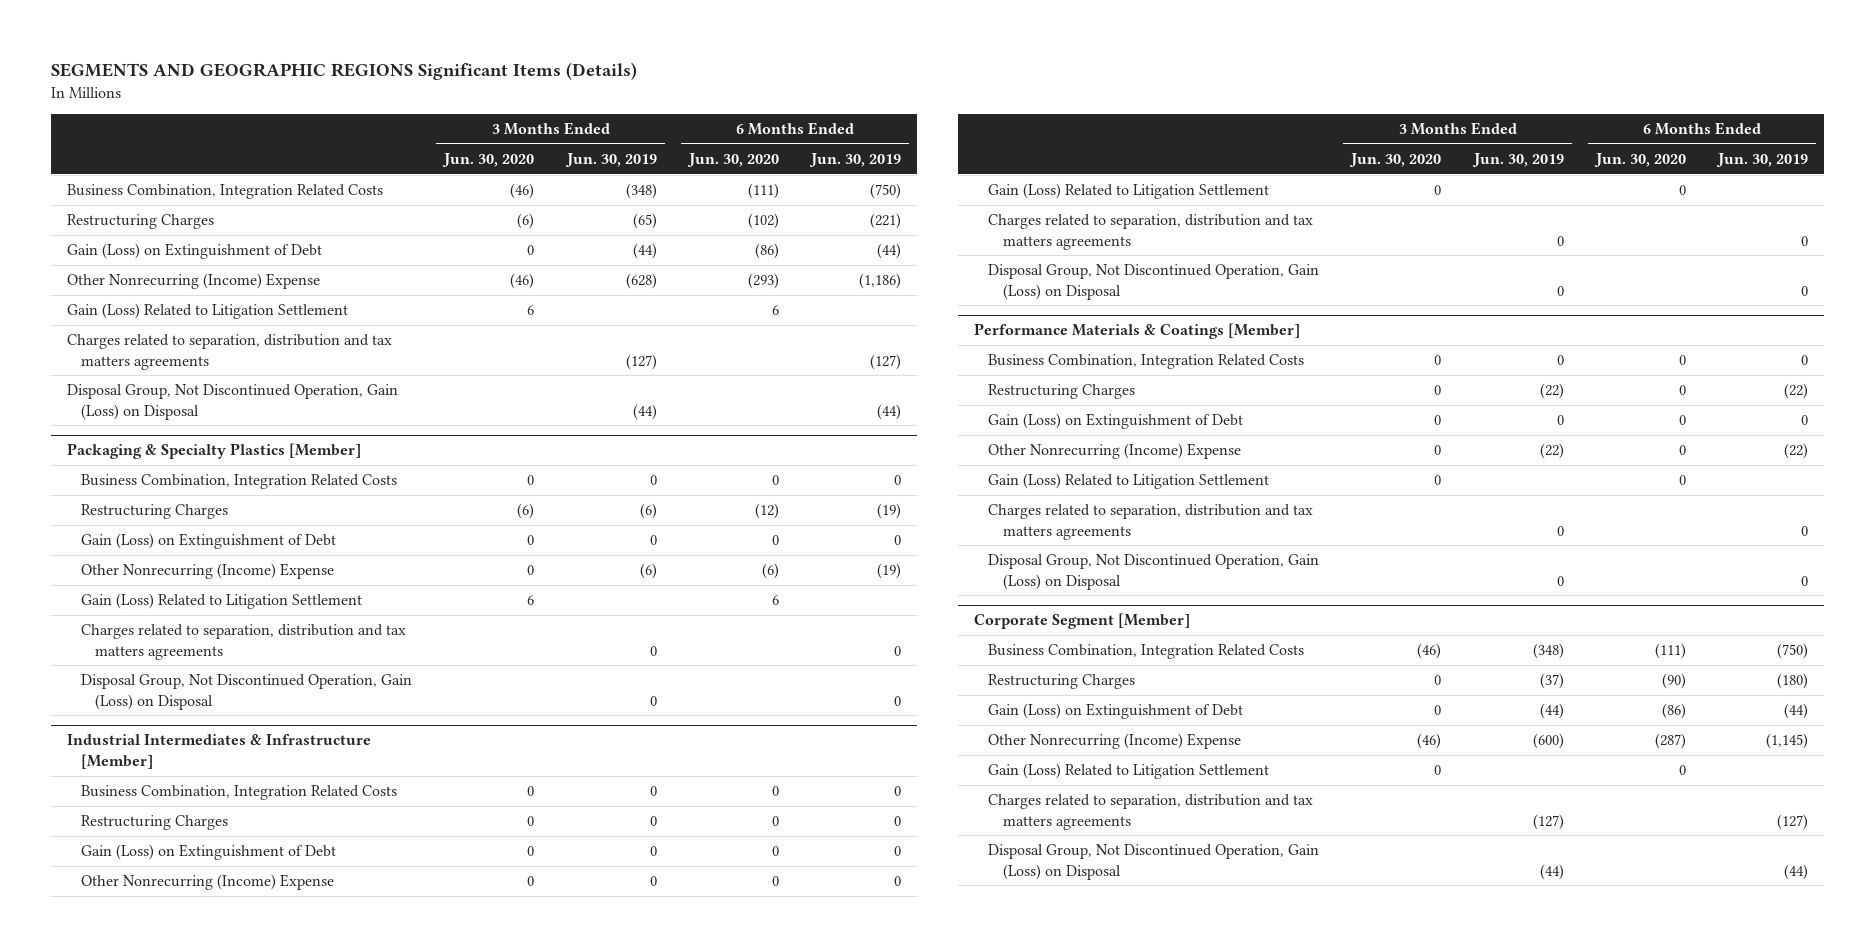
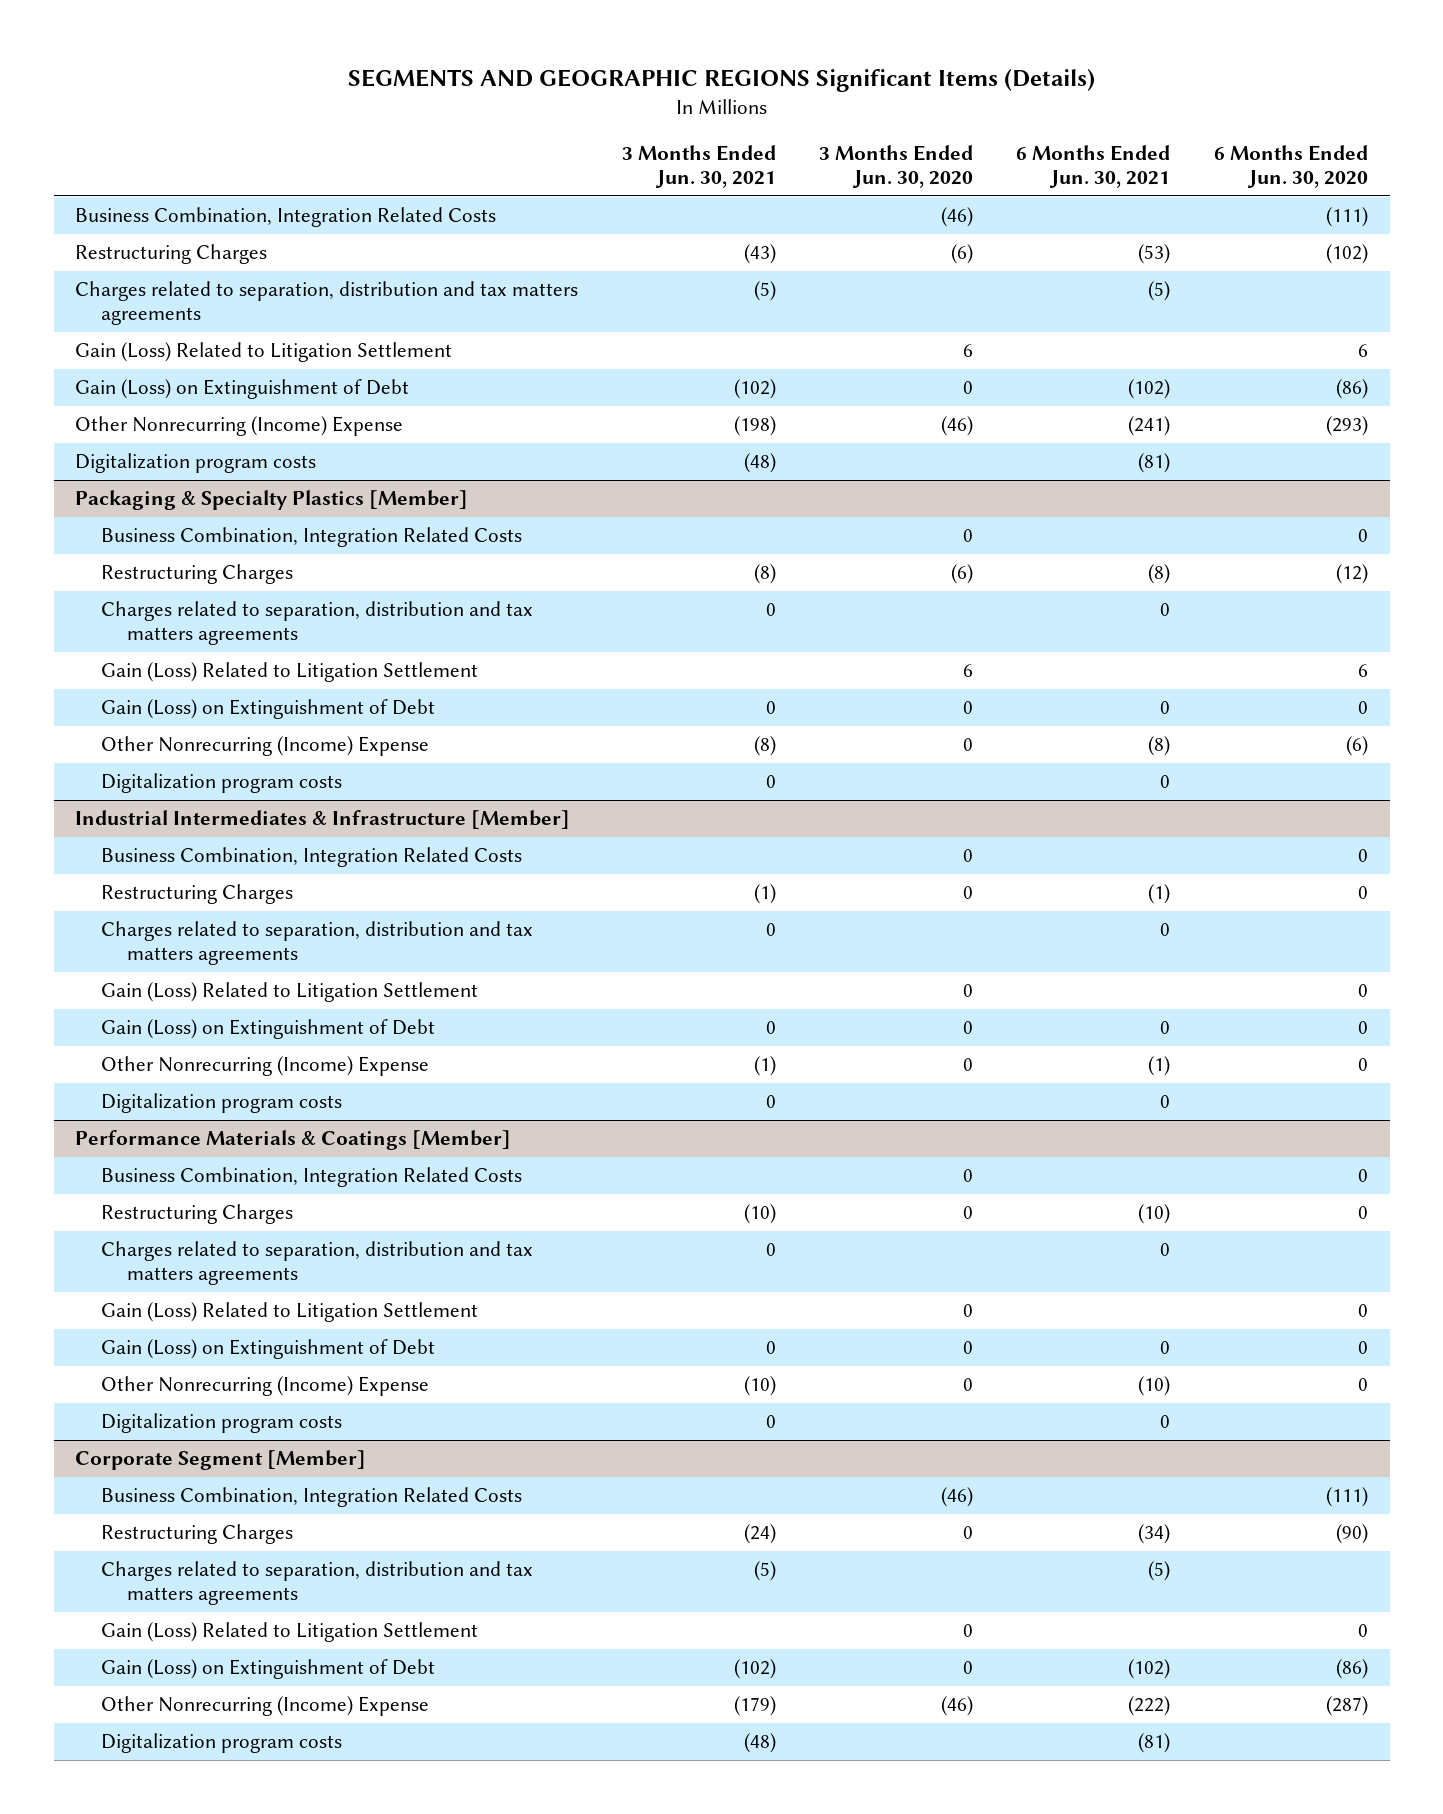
[564,152,657,167] Jun. 30, 2019 -> none
[809,152,902,167] Jun. 30, 2019 -> none
none -> [621,145,776,189] 3 Months Ended Jun. 30, 2021
none -> [1016,145,1171,189] 6 Months Ended Jun. 30, 2021
[66,334,392,370] Charges related to separation, distribution and tax matters agreements -> [75,281,579,326] Charges related to separation, distribution and tax matters agreements
[66,303,348,320] Gain (Loss) Related to Litigation Settlement -> [75,342,453,363] Gain (Loss) Related to Litigation Settlement
[66,384,398,420] Disposal Group, Not Discontinued Operation, Gain (Loss) on Disposal -> none
none -> [75,453,317,474] Digitalization program costs
[81,624,407,660] Charges related to separation, distribution and tax matters agreements -> [101,601,534,646] Charges related to separation, distribution and tax matters agreements
[81,593,363,610] Gain (Loss) Related to Litigation Settlement -> [101,662,479,683] Gain (Loss) Related to Litigation Settlement
[81,674,413,710] Disposal Group, Not Discontinued Operation, Gain (Loss) on Disposal -> none
none -> [101,773,343,794] Digitalization program costs
[988,214,1314,250] Charges related to separation, distribution and tax matters agreements -> [101,921,534,966] Charges related to separation, distribution and tax matters agreements
[988,183,1270,200] Gain (Loss) Related to Litigation Settlement -> [101,982,479,1003] Gain (Loss) Related to Litigation Settlement
[988,264,1320,300] Disposal Group, Not Discontinued Operation, Gain (Loss) on Disposal -> none
none -> [101,1093,343,1114] Digitalization program costs
[988,504,1314,540] Charges related to separation, distribution and tax matters agreements -> [101,1241,534,1286] Charges related to separation, distribution and tax matters agreements
[988,473,1270,490] Gain (Loss) Related to Litigation Settlement -> [101,1302,479,1323] Gain (Loss) Related to Litigation Settlement
[988,554,1320,590] Disposal Group, Not Discontinued Operation, Gain (Loss) on Disposal -> none
none -> [101,1413,343,1434] Digitalization program costs
[988,794,1314,830] Charges related to separation, distribution and tax matters agreements -> [101,1561,534,1606] Charges related to separation, distribution and tax matters agreements
[988,763,1270,780] Gain (Loss) Related to Litigation Settlement -> [101,1622,479,1643] Gain (Loss) Related to Litigation Settlement
[988,844,1320,880] Disposal Group, Not Discontinued Operation, Gain (Loss) on Disposal -> none
none -> [101,1733,343,1754] Digitalization program costs

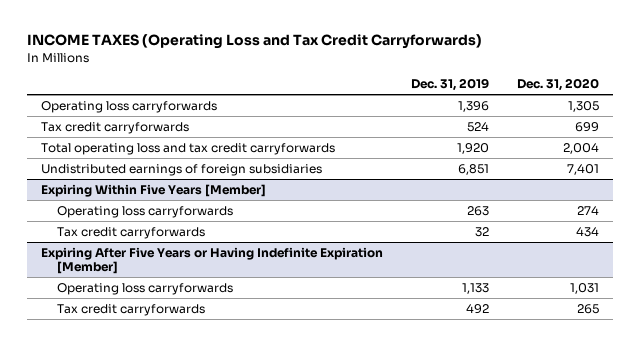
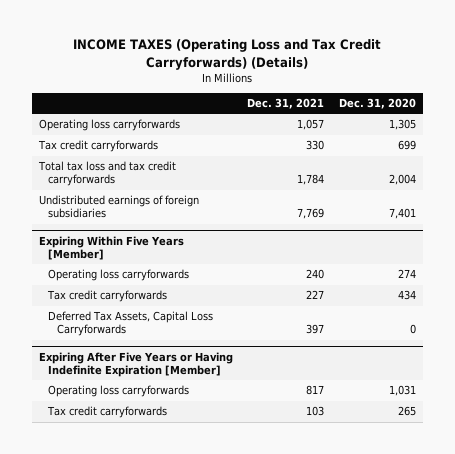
[26,34,482,50] INCOME TAXES (Operating Loss and Tax Credit Carryforwards) -> [73,39,382,70] INCOME TAXES (Operating Loss and Tax Credit Carryforwards) (Details)
[410,78,489,92] Dec. 31, 2019 -> none
none -> [247,98,325,110] Dec. 31, 2021
[40,142,335,155] Total operating loss and tax credit carryforwards -> [38,161,177,187] Total tax loss and tax credit carryforwards
none -> [48,311,214,337] Deferred Tax Assets, Capital Loss Carryforwards

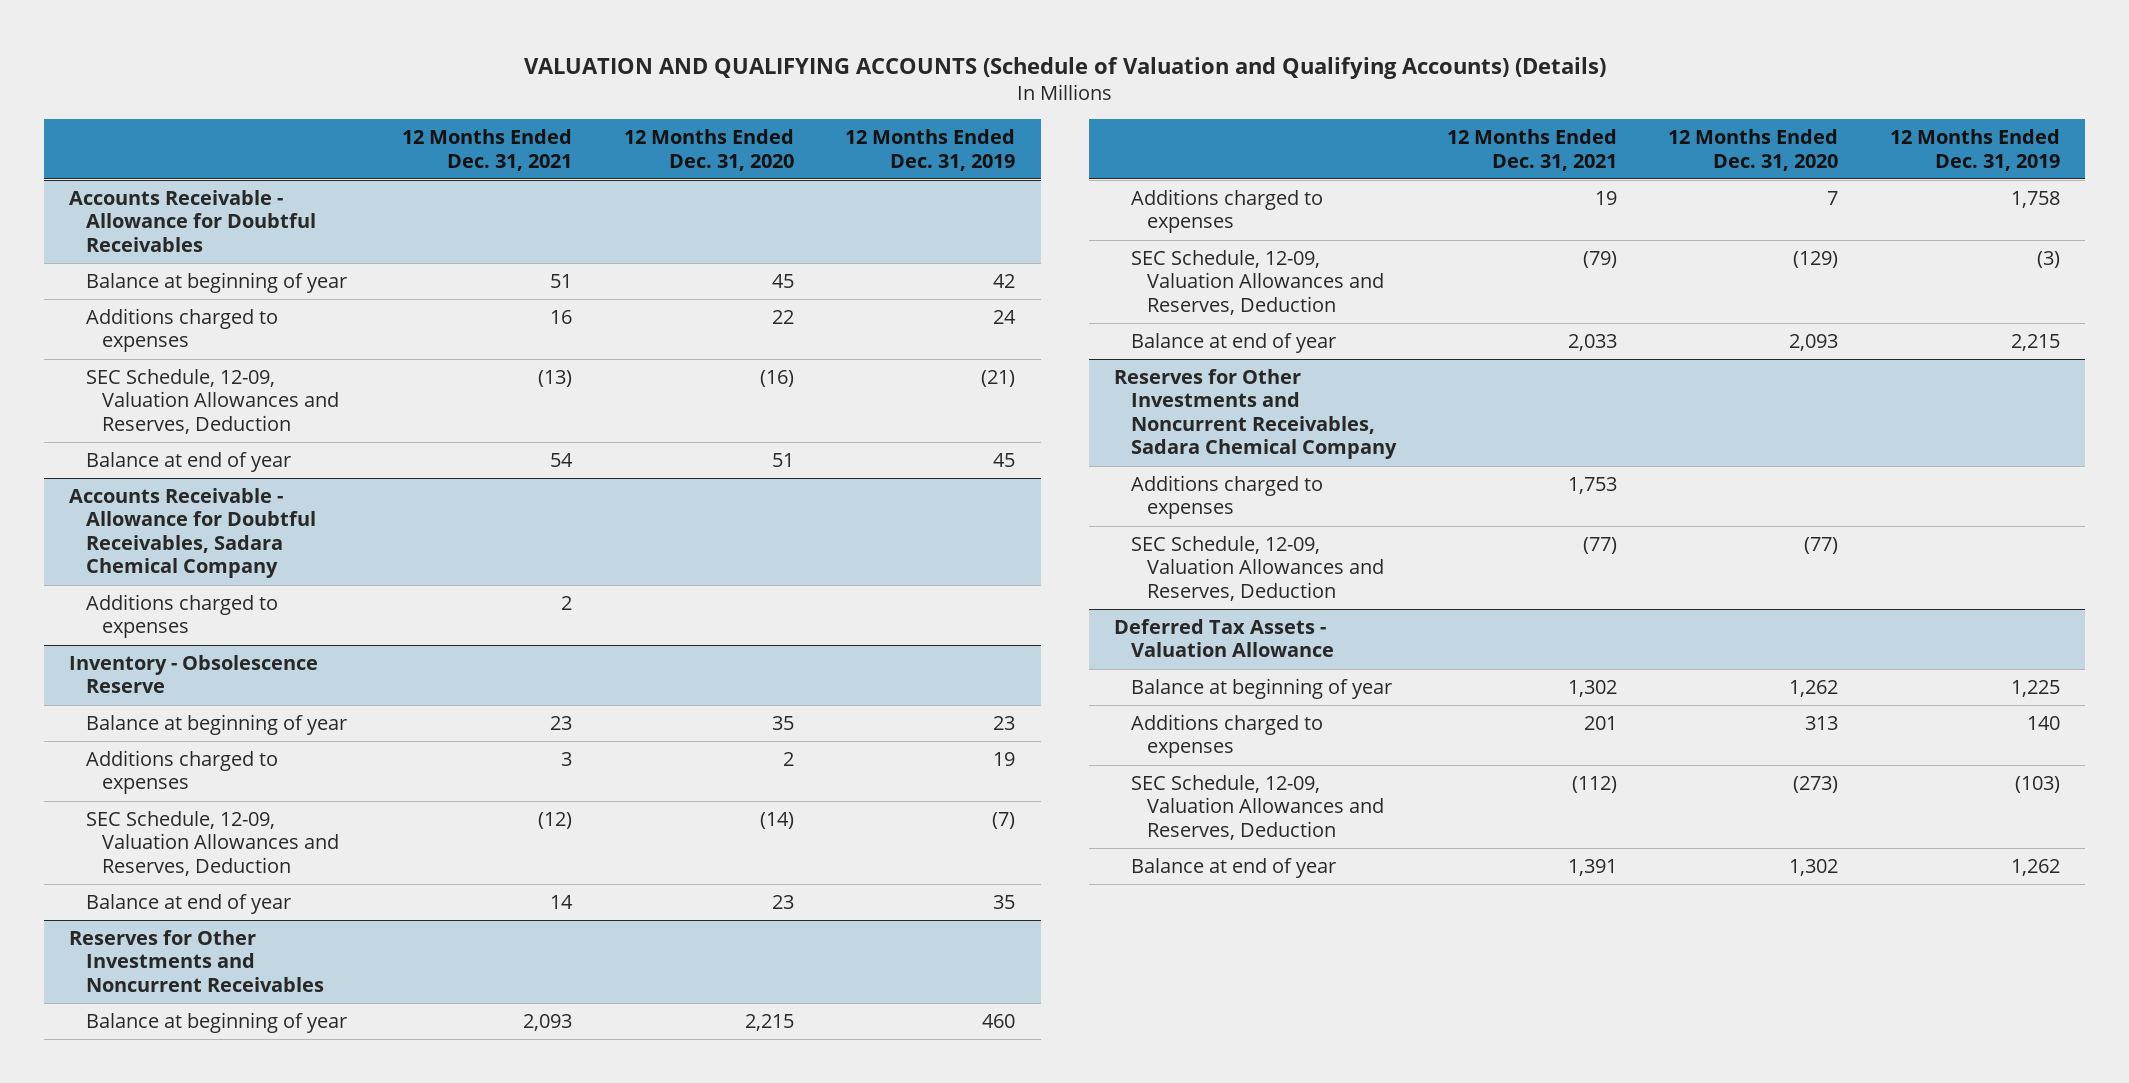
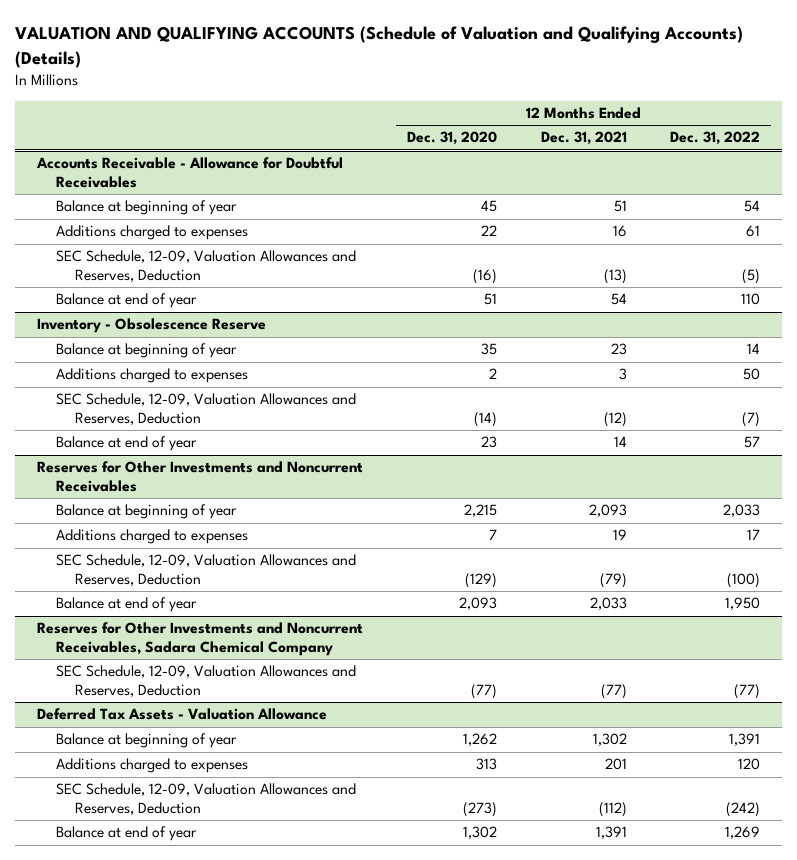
[844,129,1015,171] 12 Months Ended Dec. 31, 2019 -> none
none -> [670,131,761,146] Dec. 31, 2022
[69,487,316,579] Accounts Receivable - Allowance for Doubtful Receivables, Sadara Chemical Company -> none
[85,593,278,639] Additions charged to expenses -> none
[1130,474,1323,520] Additions charged to expenses -> none

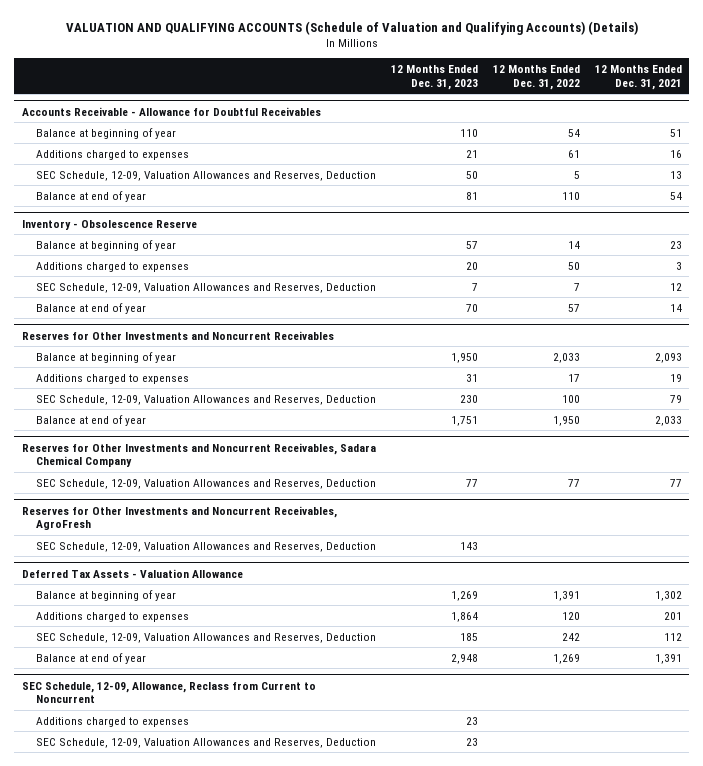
[406,131,497,146] Dec. 31, 2020 -> none
none -> [390,64,478,90] 12 Months Ended Dec. 31, 2023
[603,268,627,284] (13) -> [669,170,682,179] 13
[742,268,761,284] (5) -> [573,170,580,179] 5
[603,411,627,427] (12) -> [669,282,682,291] 12
[742,411,761,427] (7) -> [573,282,580,291] 7
[599,572,627,588] (79) -> [669,394,682,403] 79
[727,572,761,588] (100) -> [561,394,580,403] 100
[600,683,627,699] (77) -> [669,478,682,487] 77
[734,683,761,699] (77) -> [567,478,580,487] 77
none -> [21,505,337,531] Reserves for Other Investments and Noncurrent Receivables, AgroFresh
none -> [35,541,376,552] SEC Schedule, 12-09, Valuation Allowances and Reserves, Deduction
[598,801,627,817] (112) -> [663,632,682,641] 112
[726,801,761,817] (242) -> [561,632,580,641] 242
none -> [21,681,316,704] SEC Schedule, 12-09, Allowance, Reclass from Current to Noncurrent
none -> [35,716,189,727] Additions charged to expenses
none -> [35,737,376,748] SEC Schedule, 12-09, Valuation Allowances and Reserves, Deduction

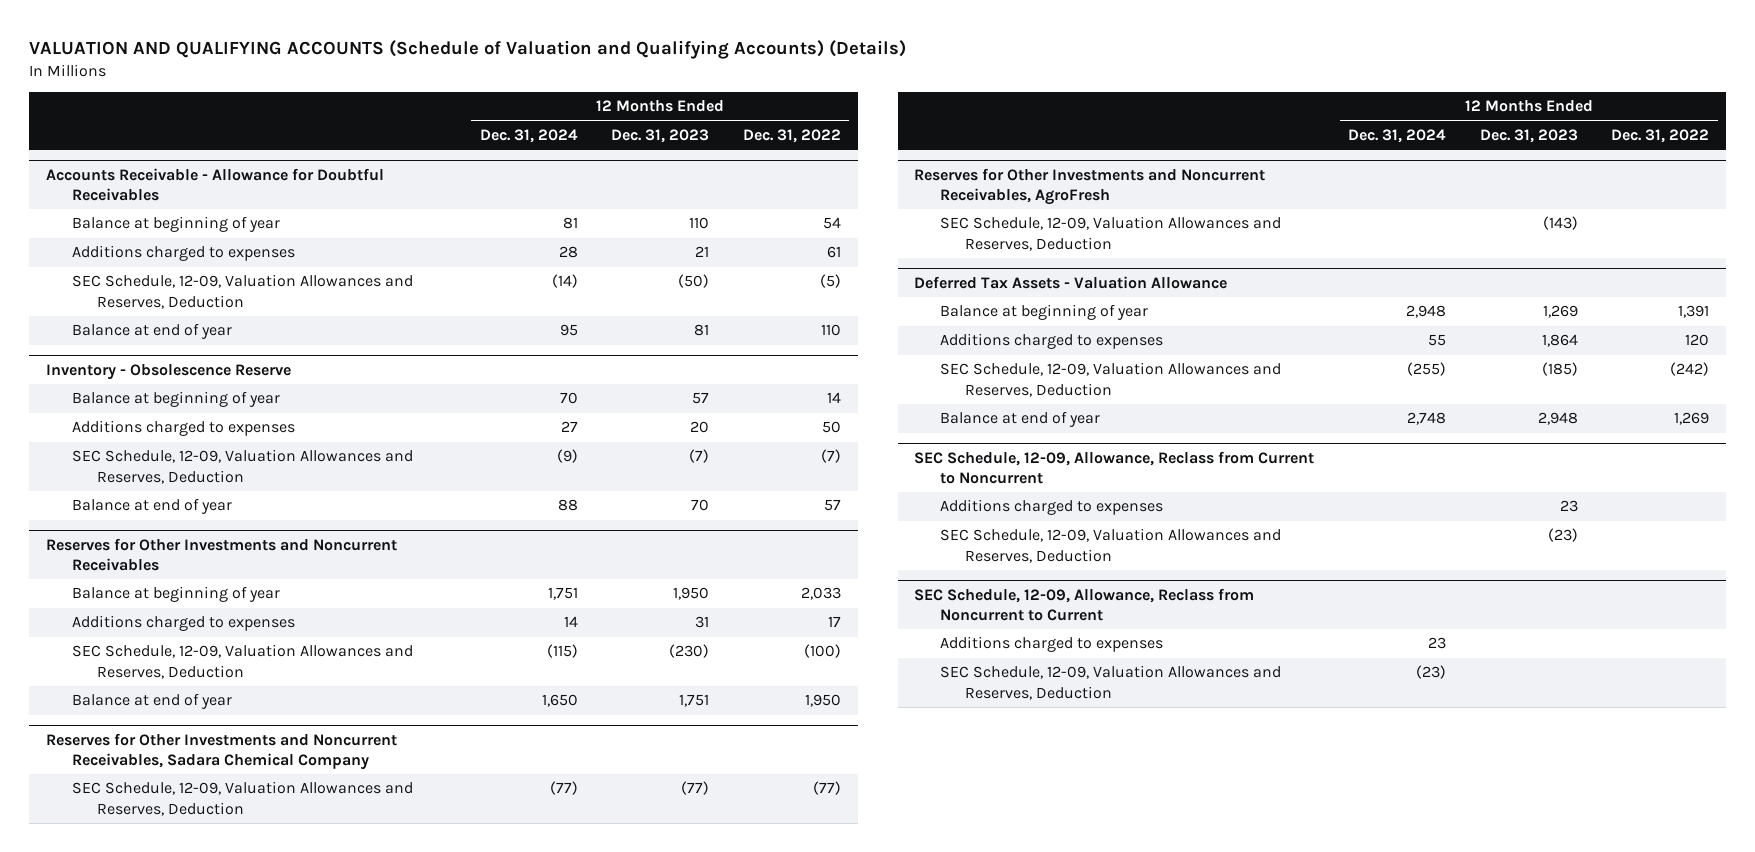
[594,64,682,90] 12 Months Ended Dec. 31, 2021 -> none
none -> [479,128,578,143] Dec. 31, 2024
[465,170,478,179] 50 -> [678,274,710,289] (50)
[573,170,580,179] 5 -> [819,274,841,289] (5)
[471,282,478,291] 7 -> [689,449,710,464] (7)
[573,282,580,291] 7 -> [820,449,841,464] (7)
[459,394,478,403] 230 -> [669,644,710,659] (230)
[561,394,580,403] 100 -> [803,644,841,659] (100)
[465,478,478,487] 77 -> [681,781,710,796] (77)
[567,478,580,487] 77 -> [812,781,841,796] (77)
[459,541,478,550] 143 -> [1542,216,1578,231] (143)
[459,632,478,641] 185 -> [1541,362,1578,377] (185)
[561,632,580,641] 242 -> [1670,362,1710,377] (242)
[465,737,478,746] 23 -> [1547,528,1578,543] (23)
none -> [914,587,1255,622] SEC Schedule, 12-09, Allowance, Reclass from Noncurrent to Current
none -> [939,636,1163,653] Additions charged to expenses
none -> [939,665,1281,700] SEC Schedule, 12-09, Valuation Allowances and Reserves, Deduction

